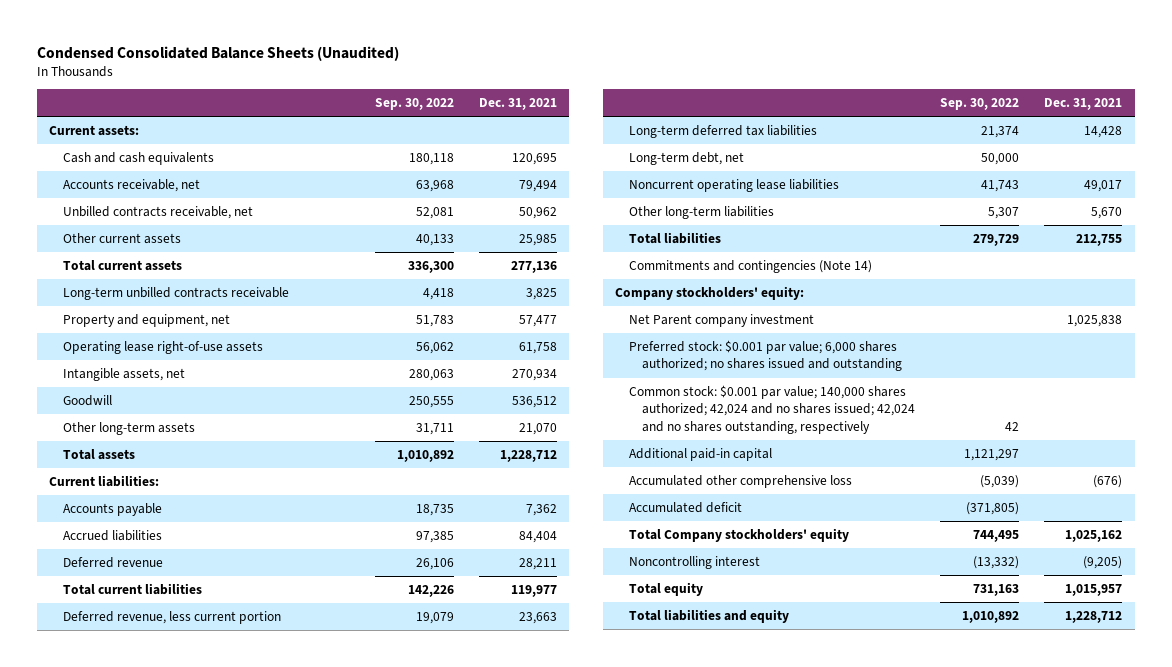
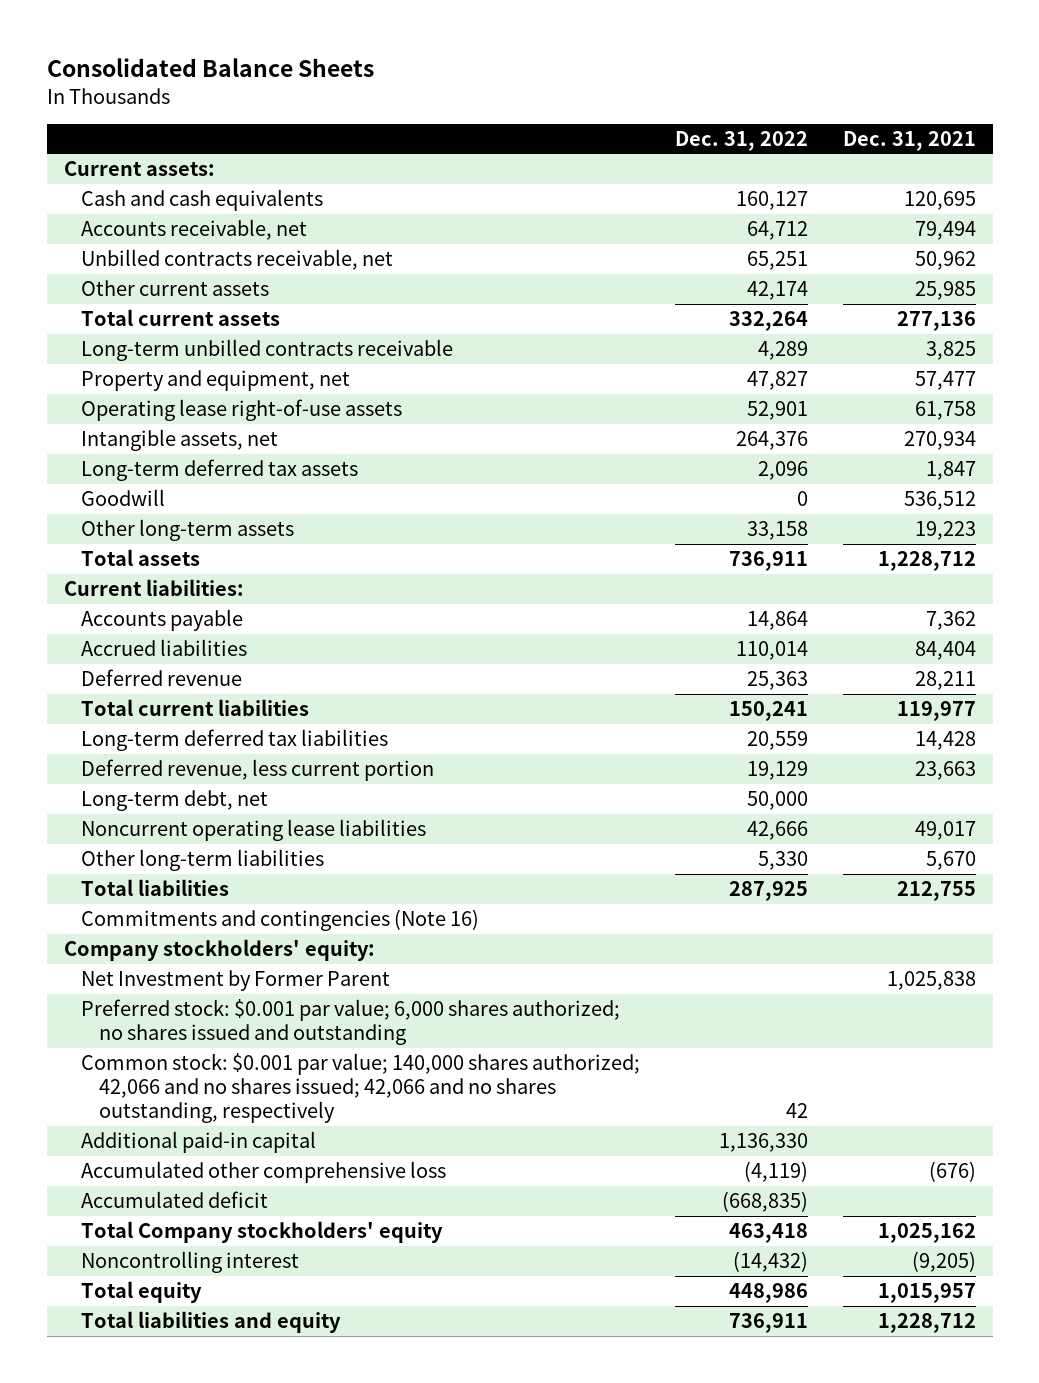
[36,45,399,61] Condensed Consolidated Balance Sheets (Unaudited) -> [46,58,374,78] Consolidated Balance Sheets
[374,98,454,111] Sep. 30, 2022 -> none
none -> [674,130,808,151] Dec. 31, 2022
none -> [81,459,359,482] Long-term deferred tax assets
[518,423,557,436] 21,070 -> [914,521,976,541] 19,223
[63,611,282,625] Deferred revenue, less current portion -> [81,759,435,782] Deferred revenue, less current portion
[628,260,872,274] Commitments and contingencies (Note 14) -> [81,909,480,932] Commitments and contingencies (Note 16)
[628,314,814,328] Net Parent company investment -> [81,970,391,992] Net Investment by Former Parent
[628,385,916,434] Common stock: $0.001 par value; 140,000 shares authorized; 42,024 and no shares issued; 42,024 and no shares outstanding, respectively -> [81,1053,641,1124] Common stock: $0.001 par value; 140,000 shares authorized; 42,066 and no shares issued; 42,066 and no shares outstanding, respectively

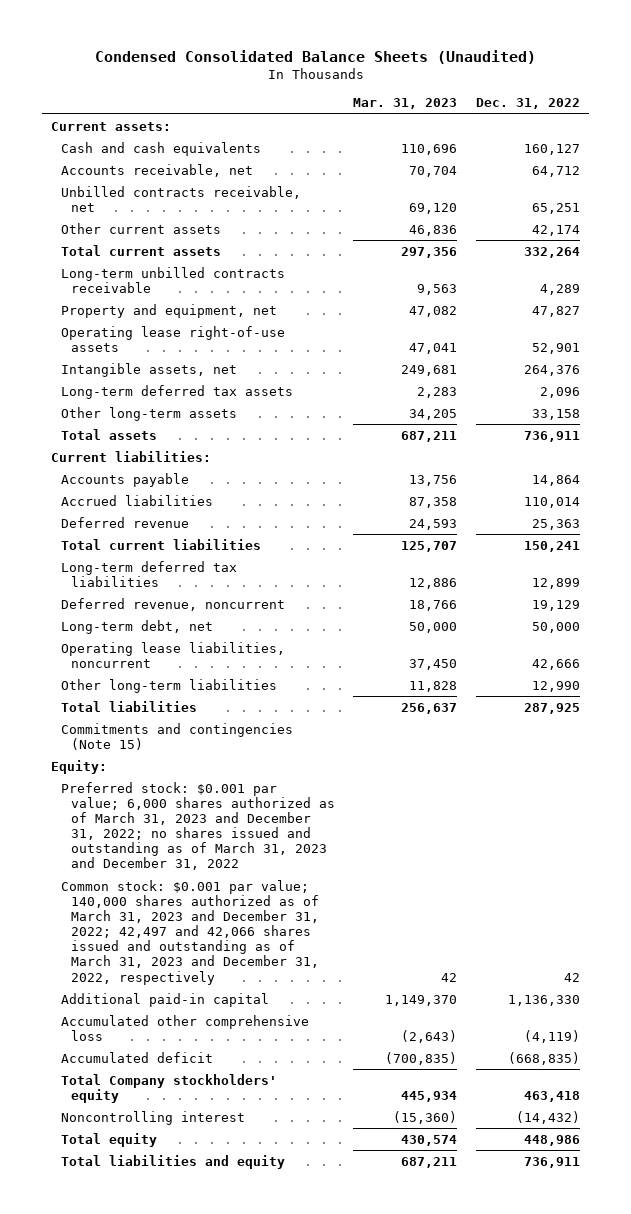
[46,58,374,78] Consolidated Balance Sheets -> [94,49,536,64] Condensed Consolidated Balance Sheets (Unaudited)
[842,130,976,151] Dec. 31, 2021 -> none
none -> [353,98,458,110] Mar. 31, 2023
[81,489,166,507] Goodwill -> none
[746,731,808,751] 20,559 -> [531,577,580,589] 12,899
[81,759,435,782] Deferred revenue, less current portion -> [61,597,286,611] Deferred revenue, noncurrent
[81,819,427,842] Noncurrent operating lease liabilities -> [61,641,286,668] Operating lease liabilities, noncurrent
[757,851,808,871] 5,330 -> [531,680,580,692] 12,990
[81,970,391,992] Net Investment by Former Parent -> none
[81,909,480,932] Commitments and contingencies (Note 16) -> [61,722,294,750] Commitments and contingencies (Note 15)
[63,939,375,962] Company stockholders' equity: -> [51,759,108,774] Equity:
[81,999,621,1046] Preferred stock: $0.001 par value; 6,000 shares authorized; no shares issued and outstanding -> [61,781,335,871] Preferred stock: $0.001 par value; 6,000 shares authorized as of March 31, 2023 and December 31, 2022; no shares issued and outstanding as of March 31, 2023 and December 31, 2022
[81,1053,641,1124] Common stock: $0.001 par value; 140,000 shares authorized; 42,066 and no shares issued; 42,066 and no shares outstanding, respectively -> [61,879,319,985] Common stock: $0.001 par value; 140,000 shares authorized as of March 31, 2023 and December 31, 2022; 42,497 and 42,066 shares issued and outstanding as of March 31, 2023 and December 31, 2022, respectively

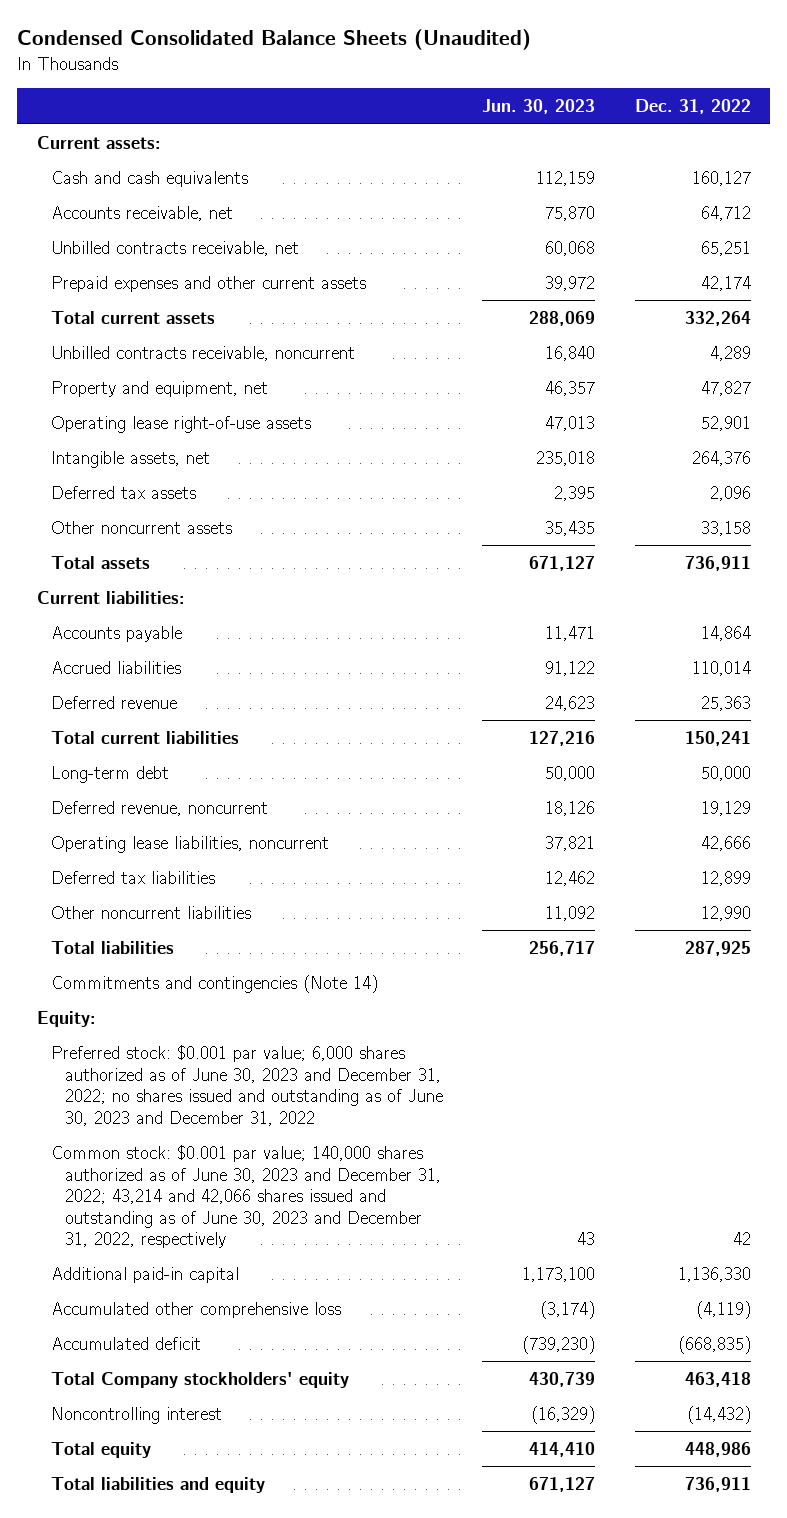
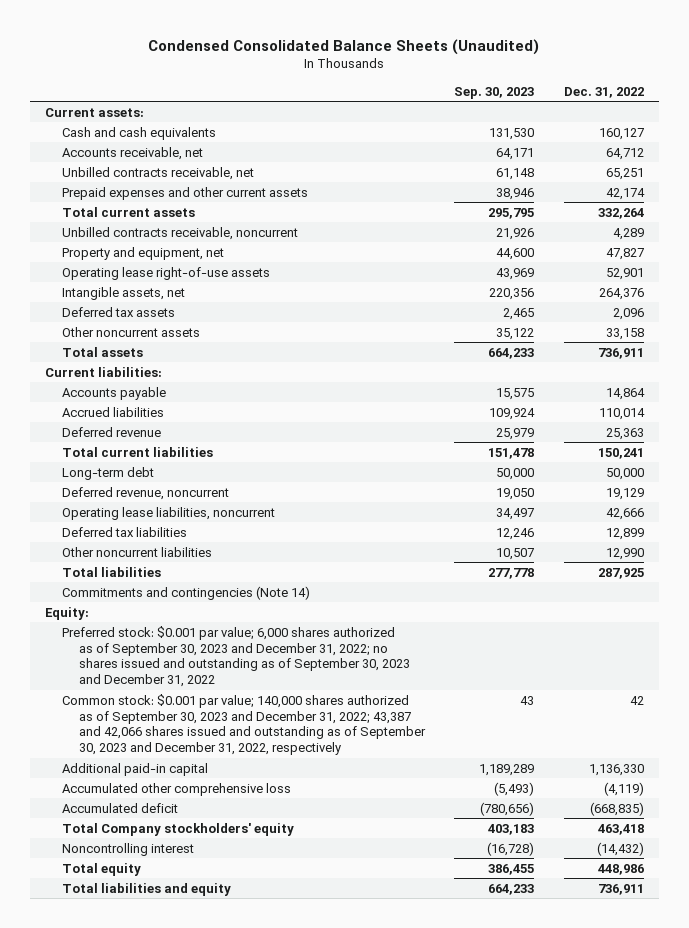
[482,99,596,115] Jun. 30, 2023 -> none
none -> [454,86,535,99] Sep. 30, 2023
[50,1045,443,1126] Preferred stock: $0.001 par value; 6,000 shares authorized as of June 30, 2023 and December 31, 2022; no shares issued and outstanding as of June 30, 2023 and December 31, 2022 -> [61,625,410,688] Preferred stock: $0.001 par value; 6,000 shares authorized as of September 30, 2023 and December 31, 2022; no shares issued and outstanding as of September 30, 2023 and December 31, 2022
[50,1145,441,1249] Common stock: $0.001 par value; 140,000 shares authorized as of June 30, 2023 and December 31, 2022; 43,214 and 42,066 shares issued and outstanding as of June 30, 2023 and December 31, 2022, respectively -> [61,693,426,756] Common stock: $0.001 par value; 140,000 shares authorized as of September 30, 2023 and December 31, 2022; 43,387 and 42,066 shares issued and outstanding as of September 30, 2023 and December 31, 2022, respectively

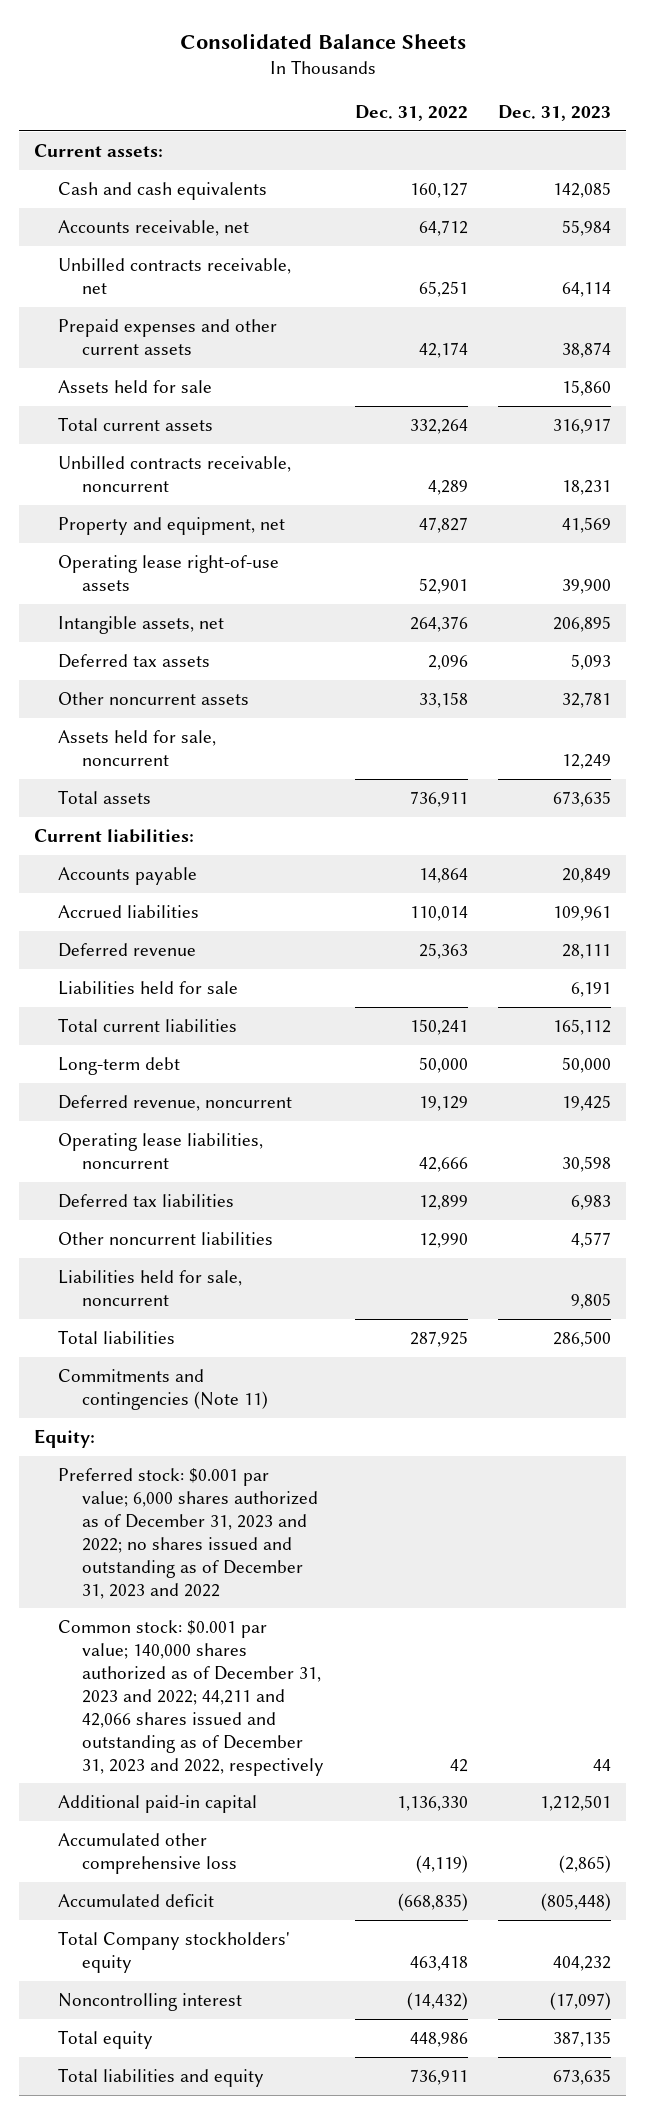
[148,38,540,55] Condensed Consolidated Balance Sheets (Unaudited) -> [179,32,466,49] Consolidated Balance Sheets
[454,86,535,99] Sep. 30, 2023 -> none
none -> [497,105,611,122] Dec. 31, 2023
none -> [58,380,213,394] Assets held for sale
none -> [58,730,217,766] Assets held for sale, noncurrent
none -> [58,981,239,996] Liabilities held for sale
none -> [58,1270,243,1306] Liabilities held for sale, noncurrent
[61,585,310,600] Commitments and contingencies (Note 14) -> [58,1369,269,1410] Commitments and contingencies (Note 11)
[61,625,410,688] Preferred stock: $0.001 par value; 6,000 shares authorized as of September 30, 2023 and December 31, 2022; no shares issued and outstanding as of September 30, 2023 and December 31, 2022 -> [58,1468,319,1599] Preferred stock: $0.001 par value; 6,000 shares authorized as of December 31, 2023 and 2022; no shares issued and outstanding as of December 31, 2023 and 2022
[61,693,426,756] Common stock: $0.001 par value; 140,000 shares authorized as of September 30, 2023 and December 31, 2022; 43,387 and 42,066 shares issued and outstanding as of September 30, 2023 and December 31, 2022, respectively -> [58,1620,325,1776] Common stock: $0.001 par value; 140,000 shares authorized as of December 31, 2023 and 2022; 44,211 and 42,066 shares issued and outstanding as of December 31, 2023 and 2022, respectively

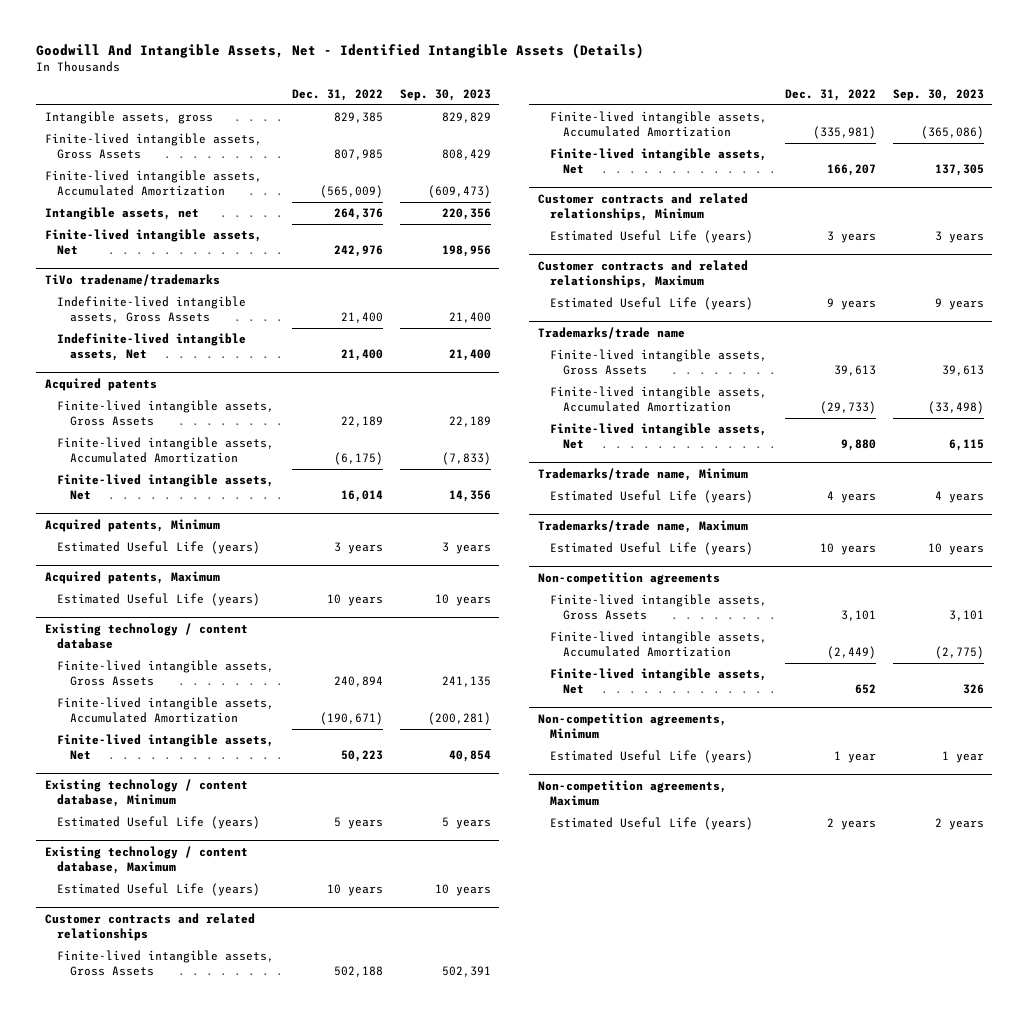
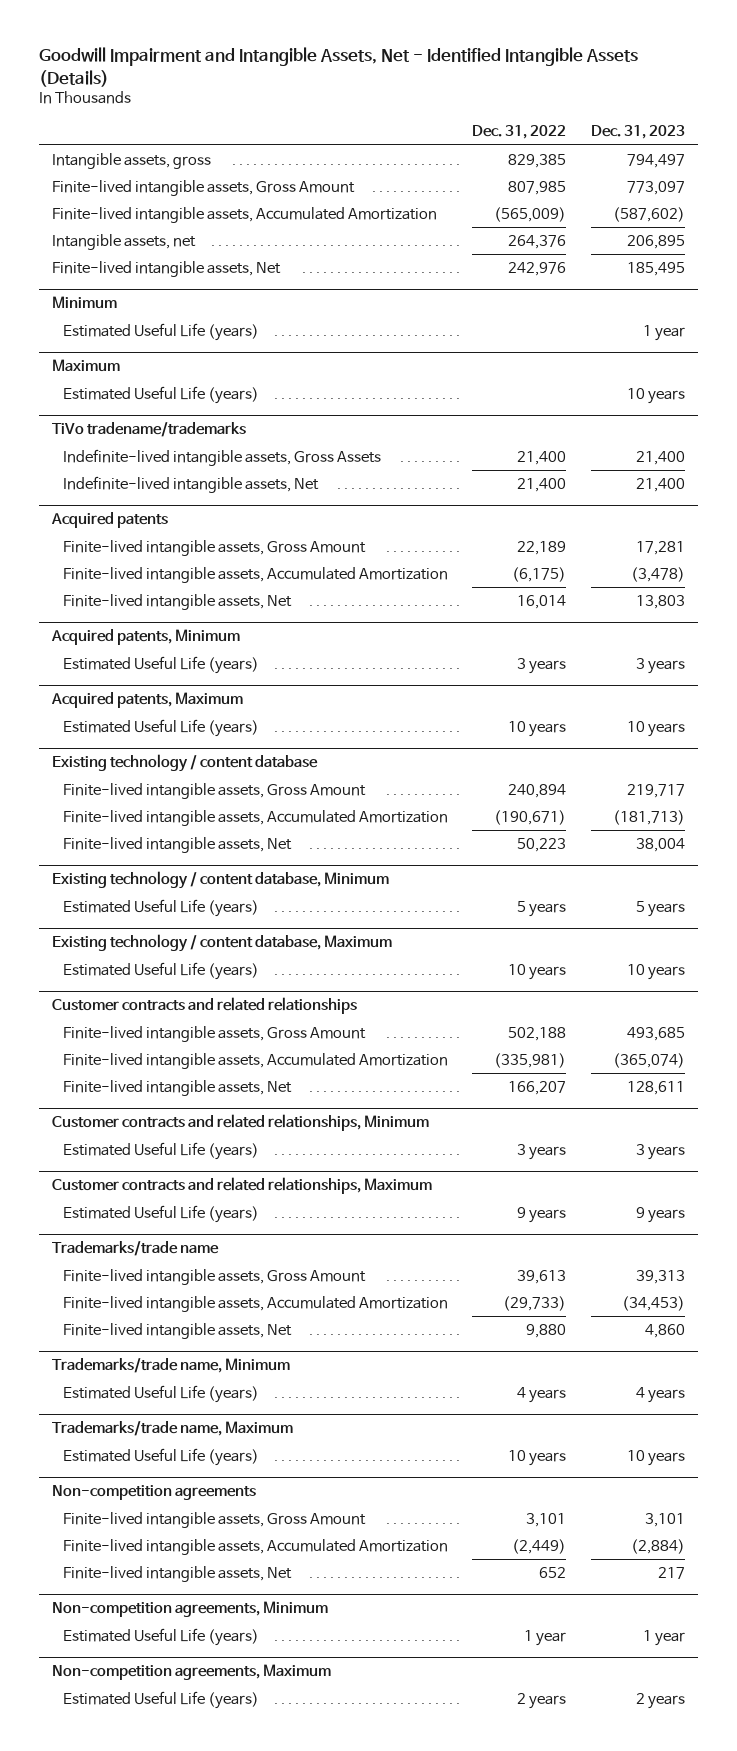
[36,42,645,59] Goodwill And Intangible Assets, Net - Identified Intangible Assets (Details) -> [39,47,639,87] Goodwill Impairment and Intangible Assets, Net - Identified Intangible Assets (Details)
[399,89,491,102] Sep. 30, 2023 -> none
none -> [591,125,686,140] Dec. 31, 2023
[44,133,262,160] Finite-lived intangible assets, Gross Assets -> [51,179,355,196] Finite-lived intangible assets, Gross Amount
none -> [51,296,117,310] Minimum
none -> [62,322,259,341] Estimated Useful Life (years)
none -> [51,359,120,373] Maximum
none -> [62,385,259,404] Estimated Useful Life (years)
[57,400,275,427] Finite-lived intangible assets, Gross Assets -> [62,539,366,556] Finite-lived intangible assets, Gross Amount
[57,660,275,687] Finite-lived intangible assets, Gross Assets -> [62,782,366,799] Finite-lived intangible assets, Gross Amount
[57,950,275,977] Finite-lived intangible assets, Gross Assets -> [62,1025,366,1042] Finite-lived intangible assets, Gross Amount
[550,349,768,376] Finite-lived intangible assets, Gross Assets -> [62,1268,366,1285] Finite-lived intangible assets, Gross Amount
[550,594,768,621] Finite-lived intangible assets, Gross Assets -> [62,1511,366,1528] Finite-lived intangible assets, Gross Amount

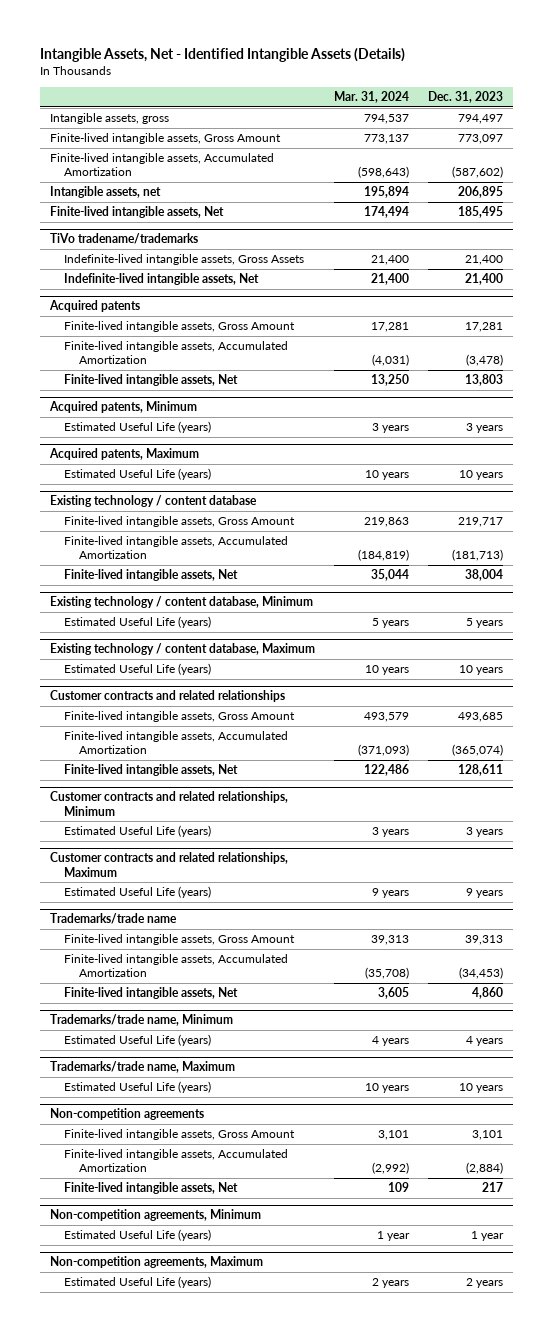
[39,47,639,87] Goodwill Impairment and Intangible Assets, Net - Identified Intangible Assets (Details) -> [40,47,406,62] Intangible Assets, Net - Identified Intangible Assets (Details)
[472,125,567,140] Dec. 31, 2022 -> none
none -> [333,91,409,104] Mar. 31, 2024
[51,296,117,310] Minimum -> none
[62,322,259,341] Estimated Useful Life (years) -> none
[51,359,120,373] Maximum -> none
[62,385,259,404] Estimated Useful Life (years) -> none

